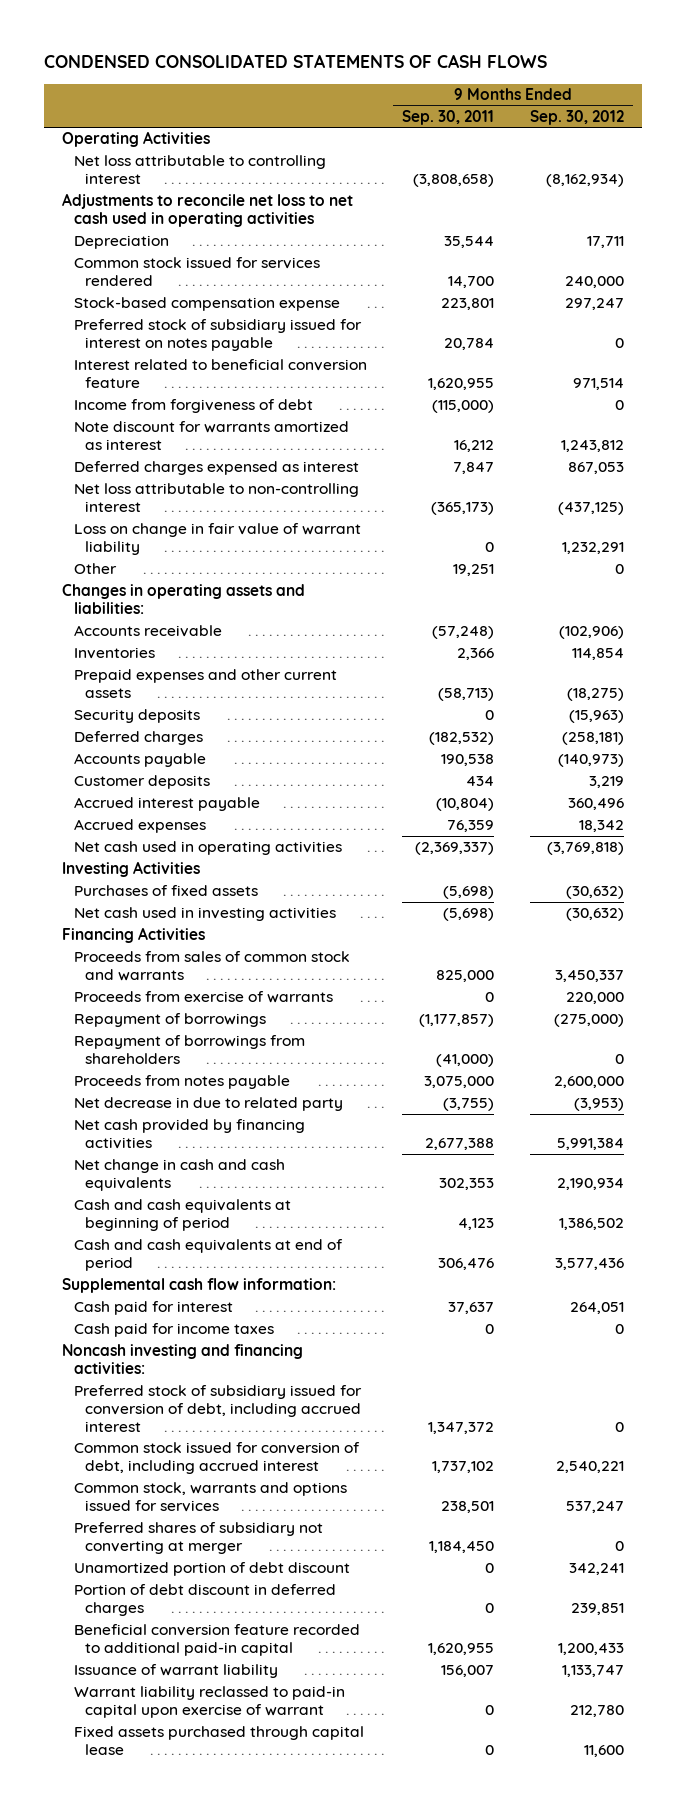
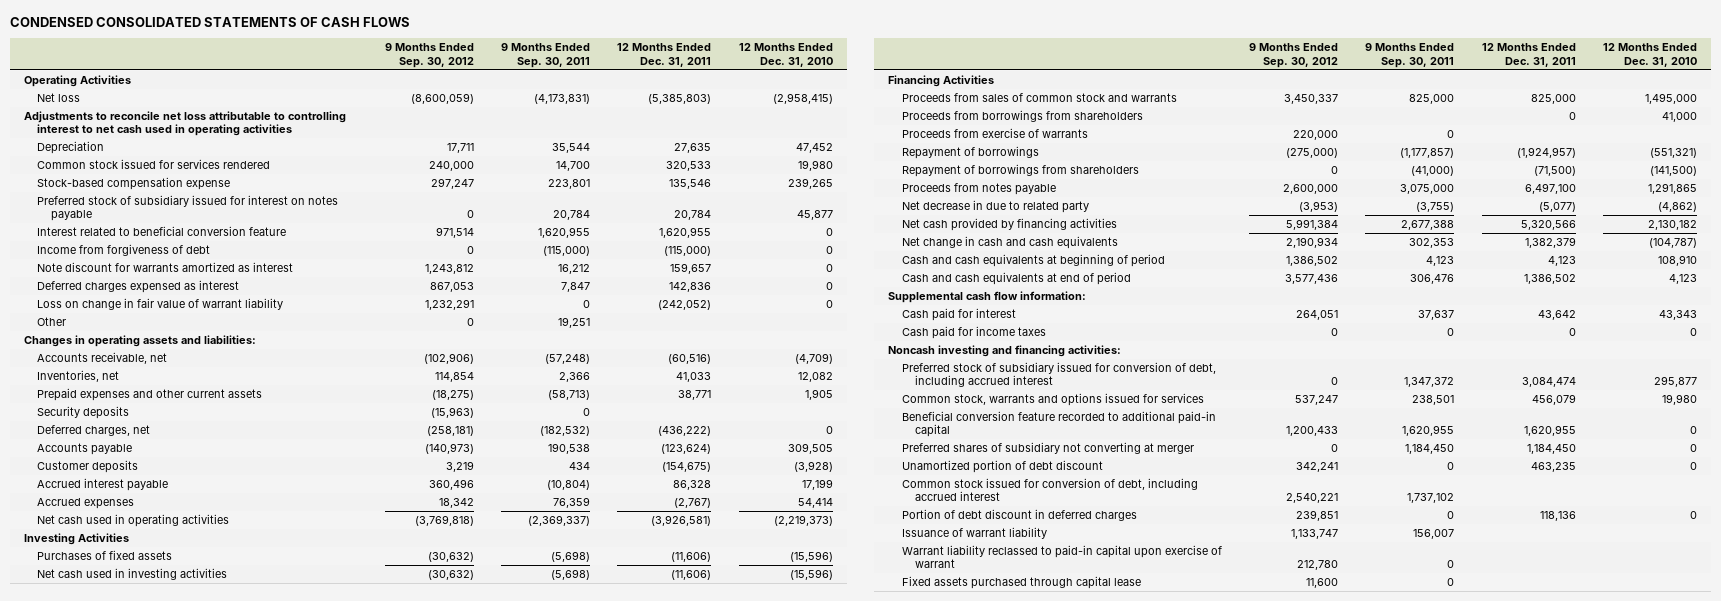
none -> [617,43,712,67] 12 Months Ended Dec. 31, 2011
none -> [738,43,833,67] 12 Months Ended Dec. 31, 2010
[73,155,326,185] Net loss attributable to controlling interest -> none
none -> [37,92,81,102] Net loss
[62,193,354,228] Adjustments to reconcile net loss to net cash used in operating activities -> [23,110,346,137] Adjustments to reconcile net loss attributable to controlling interest to net cash used in operating activities
[73,483,359,513] Net loss attributable to non-controlling interest -> none
[73,625,222,638] Accounts receivable -> [37,351,168,364] Accounts receivable, net
[73,647,155,660] Inventories -> [37,369,120,382] Inventories, net
[73,731,203,746] Deferred charges -> [37,424,151,436] Deferred charges, net
none -> [901,109,1143,122] Proceeds from borrowings from shareholders
[73,1624,360,1657] Beneficial conversion feature recorded to additional paid-in capital -> [901,410,1216,438] Beneficial conversion feature recorded to additional paid-in capital
[73,1442,360,1475] Common stock issued for conversion of debt, including accrued interest -> [901,477,1198,502] Common stock issued for conversion of debt, including accrued interest

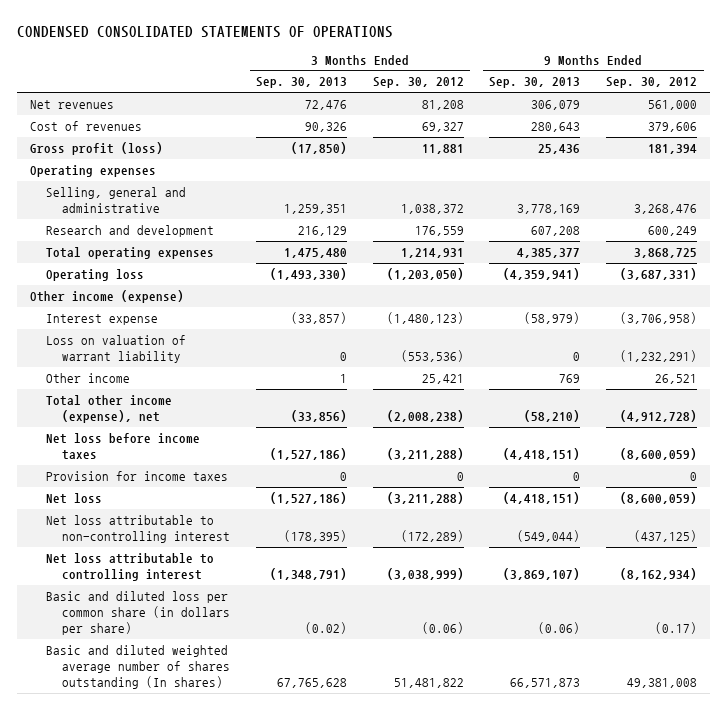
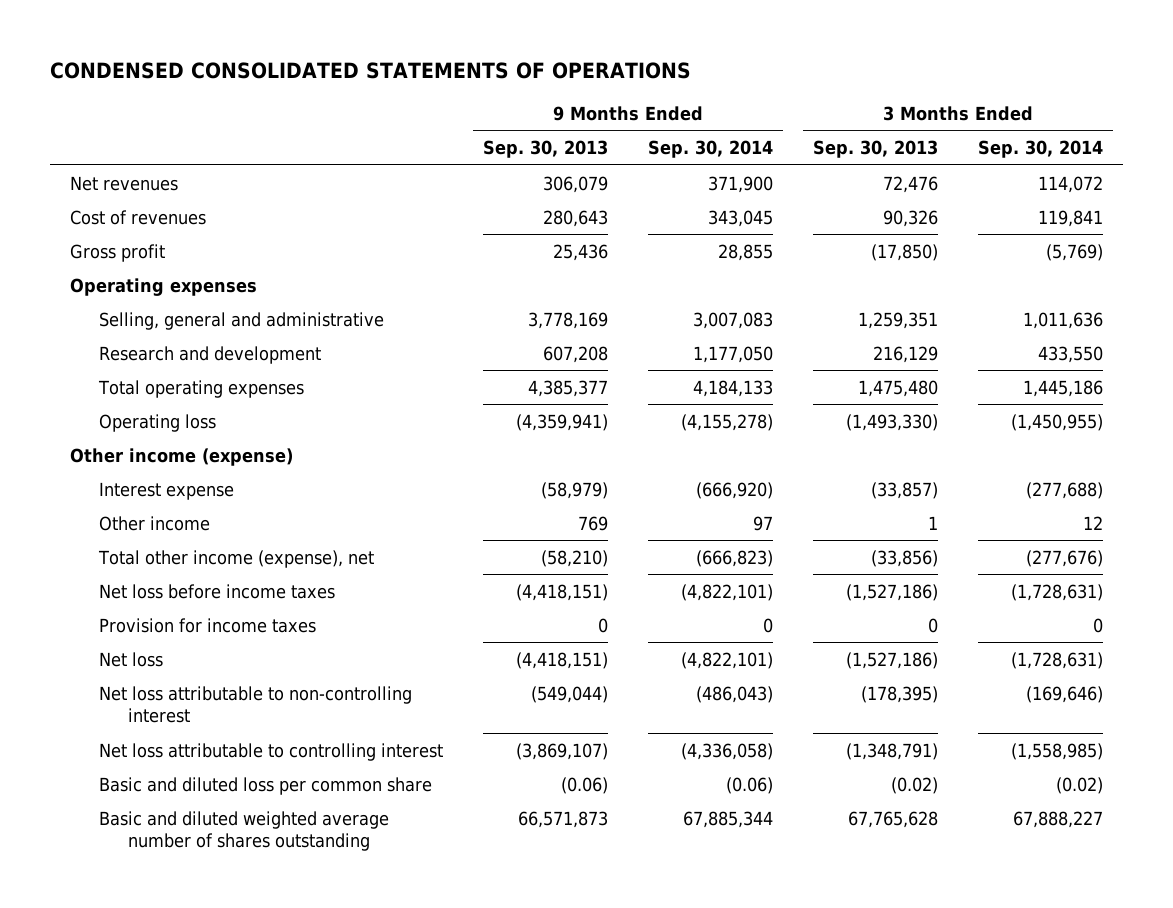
[372,77,464,89] Sep. 30, 2012 -> none
[606,77,698,89] Sep. 30, 2012 -> none
none -> [648,140,774,159] Sep. 30, 2014
none -> [978,140,1104,159] Sep. 30, 2014
[29,141,163,155] Gross profit (loss) -> [69,243,165,262] Gross profit
[45,334,186,363] Loss on valuation of warrant liability -> none
[45,590,231,635] Basic and diluted loss per common share (in dollars per share) -> [98,776,432,795] Basic and diluted loss per common share
[45,644,231,689] Basic and diluted weighted average number of shares outstanding (In shares) -> [98,810,389,852] Basic and diluted weighted average number of shares outstanding

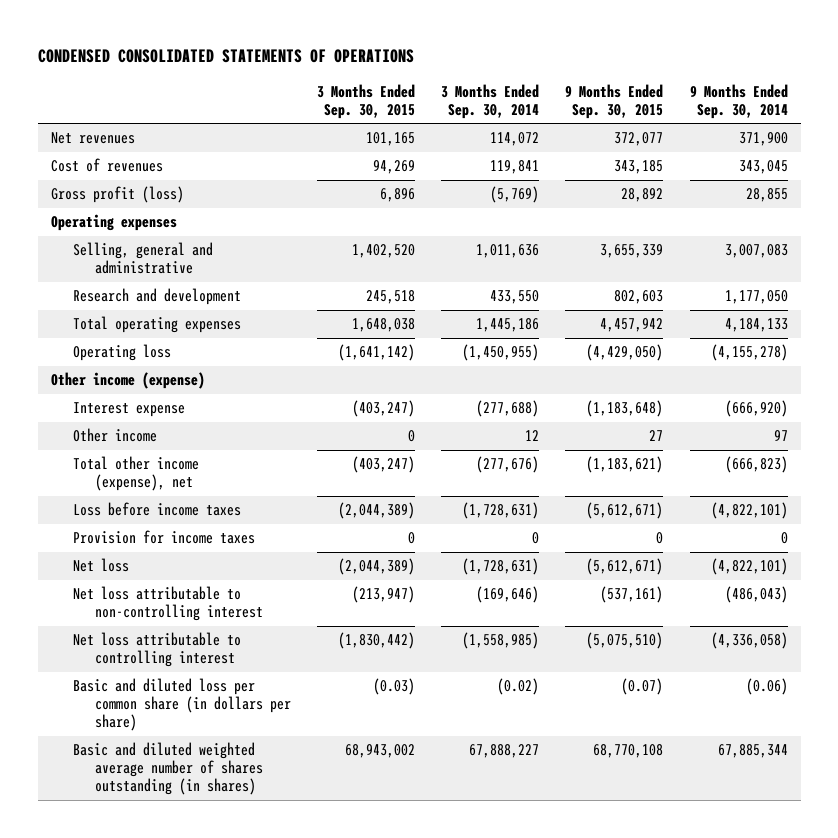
[483,140,609,159] Sep. 30, 2013 -> none
[813,140,939,159] Sep. 30, 2013 -> none
none -> [316,83,415,119] 3 Months Ended Sep. 30, 2015
none -> [565,83,664,119] 9 Months Ended Sep. 30, 2015
[69,243,165,262] Gross profit -> [50,186,184,204] Gross profit (loss)
[98,583,335,599] Net loss before income taxes -> [72,502,241,517] Loss before income taxes
[98,776,432,795] Basic and diluted loss per common share -> [72,678,291,732] Basic and diluted loss per common share (in dollars per share)
[98,810,389,852] Basic and diluted weighted average number of shares outstanding -> [72,742,263,796] Basic and diluted weighted average number of shares outstanding (in shares)

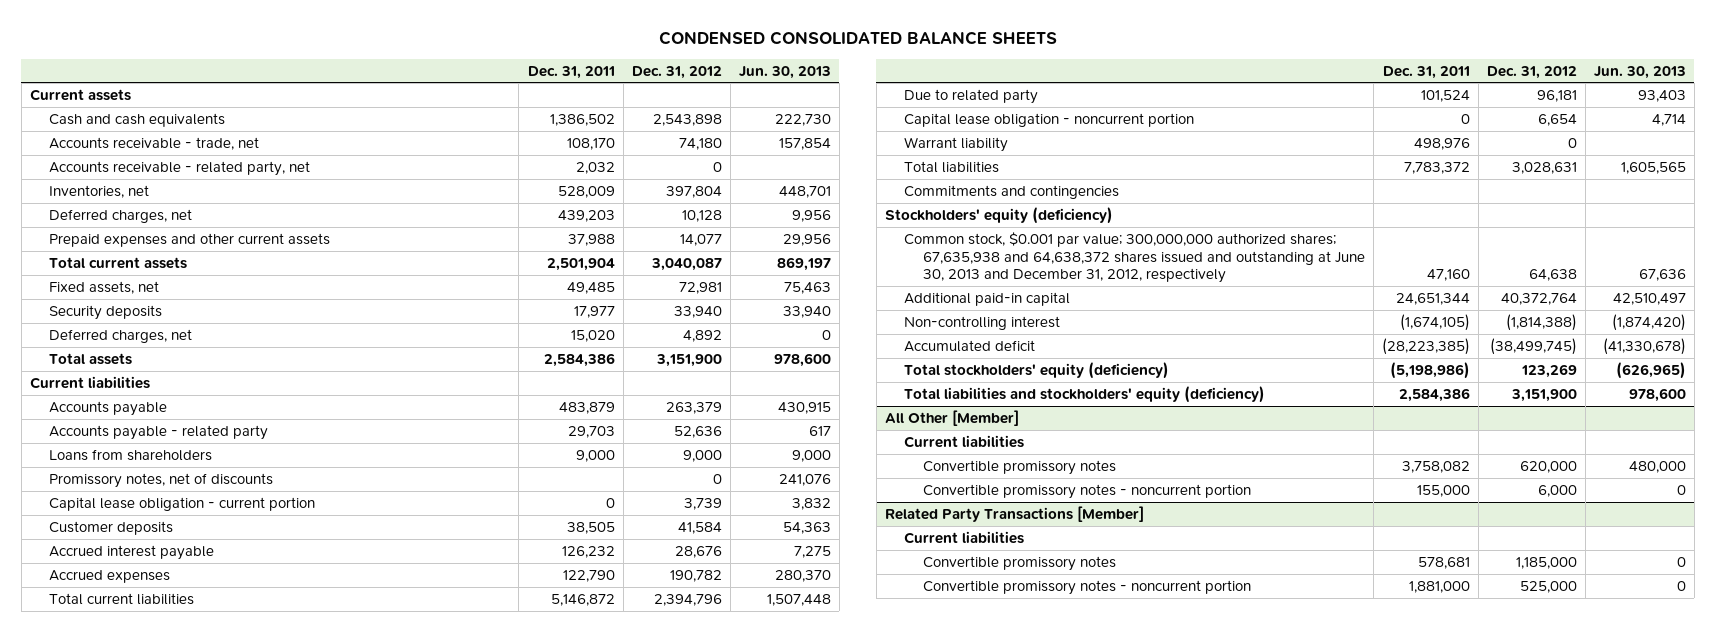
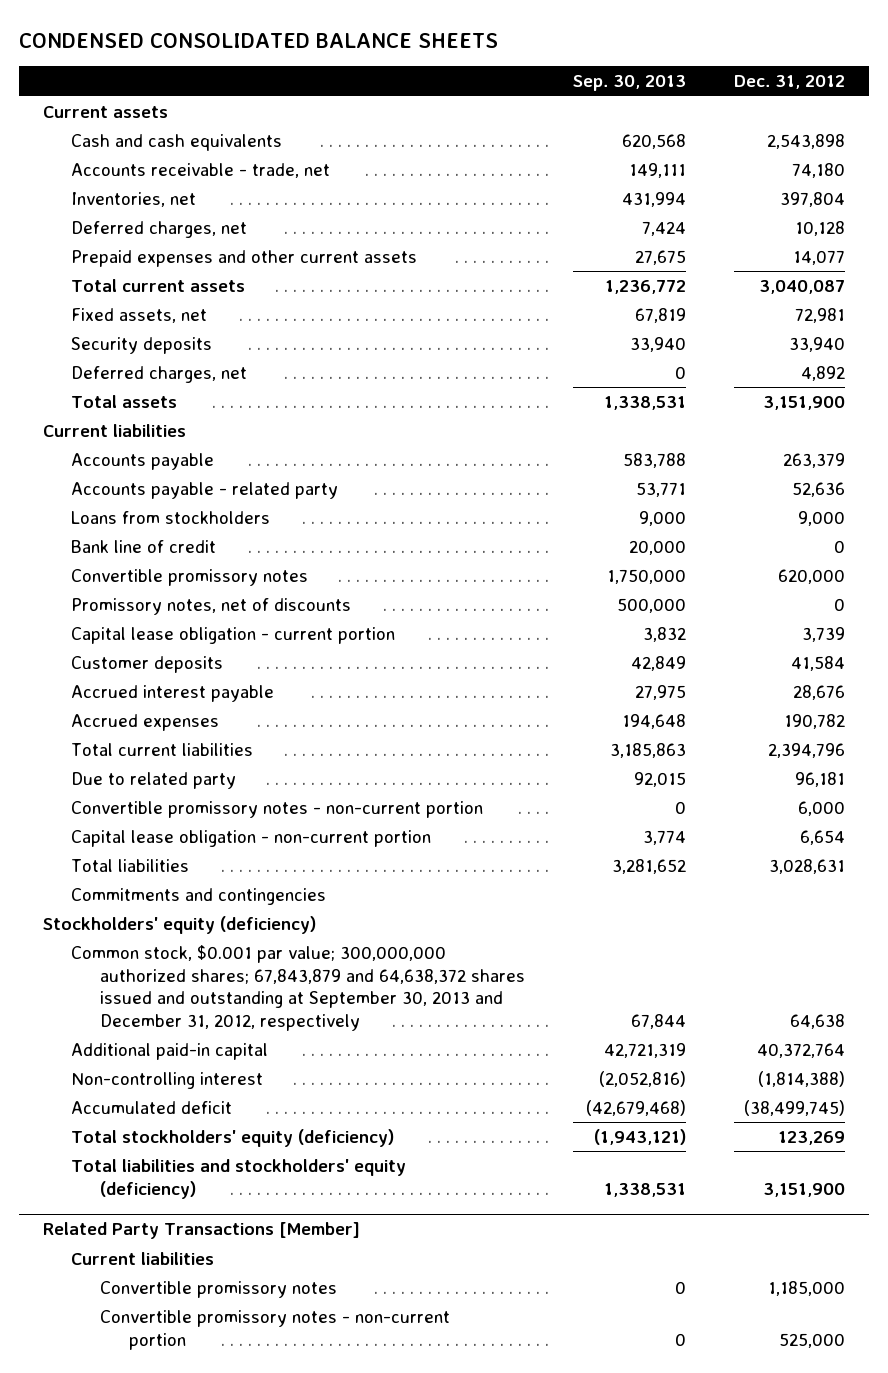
[527,65,615,79] Dec. 31, 2011 -> none
[738,65,831,79] Jun. 30, 2013 -> none
none -> [572,75,686,92] Sep. 30, 2013
[48,160,310,176] Accounts receivable - related party, net -> none
[48,448,212,461] Loans from shareholders -> [71,510,271,524] Loans from stockholders
none -> [71,539,217,553] Bank line of credit
none -> [71,568,309,586] Convertible promissory notes
[903,136,1008,152] Warrant liability -> none
none -> [71,800,484,818] Convertible promissory notes - non-current portion
[903,112,1194,127] Capital lease obligation - noncurrent portion -> [71,829,432,847] Capital lease obligation - non-current portion
[903,231,1365,284] Common stock, $0.001 par value; 300,000,000 authorized shares; 67,635,938 and 64,638,372 shares issued and outstanding at June 30, 2013 and December 31, 2012, respectively -> [71,944,525,1031] Common stock, $0.001 par value; 300,000,000 authorized shares; 67,843,879 and 64,638,372 shares issued and outstanding at September 30, 2013 and December 31, 2012, respectively
[884,409,1019,426] All Other [Member] -> none
[903,434,1024,448] Current liabilities -> none
[922,459,1116,475] Convertible promissory notes -> none
[922,483,1251,499] Convertible promissory notes - noncurrent portion -> none
[922,579,1251,595] Convertible promissory notes - noncurrent portion -> [99,1309,450,1350] Convertible promissory notes - non-current portion

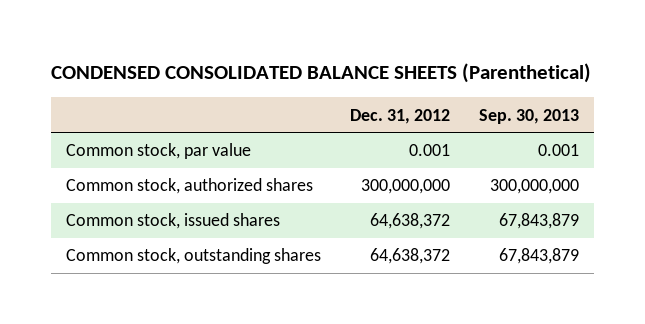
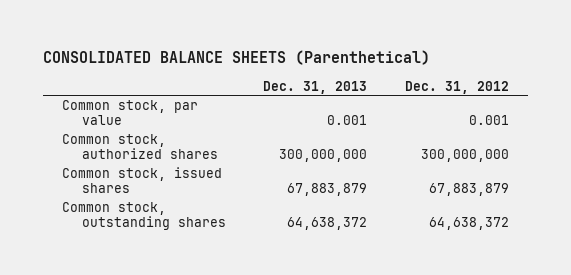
[50,63,591,84] CONDENSED CONSOLIDATED BALANCE SHEETS (Parenthetical) -> [43,50,431,66] CONSOLIDATED BALANCE SHEETS (Parenthetical)
[479,108,580,124] Sep. 30, 2013 -> none
none -> [263,80,368,94] Dec. 31, 2013
[370,213,451,230] 64,638,372 -> [428,183,509,197] 67,883,879

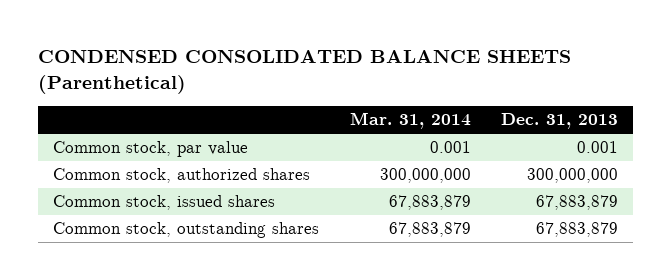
[43,50,431,66] CONSOLIDATED BALANCE SHEETS (Parenthetical) -> [37,50,571,95] CONDENSED CONSOLIDATED BALANCE SHEETS (Parenthetical)
[404,80,509,94] Dec. 31, 2012 -> none
none -> [349,112,471,130] Mar. 31, 2014
[287,217,368,231] 64,638,372 -> [536,222,619,238] 67,883,879

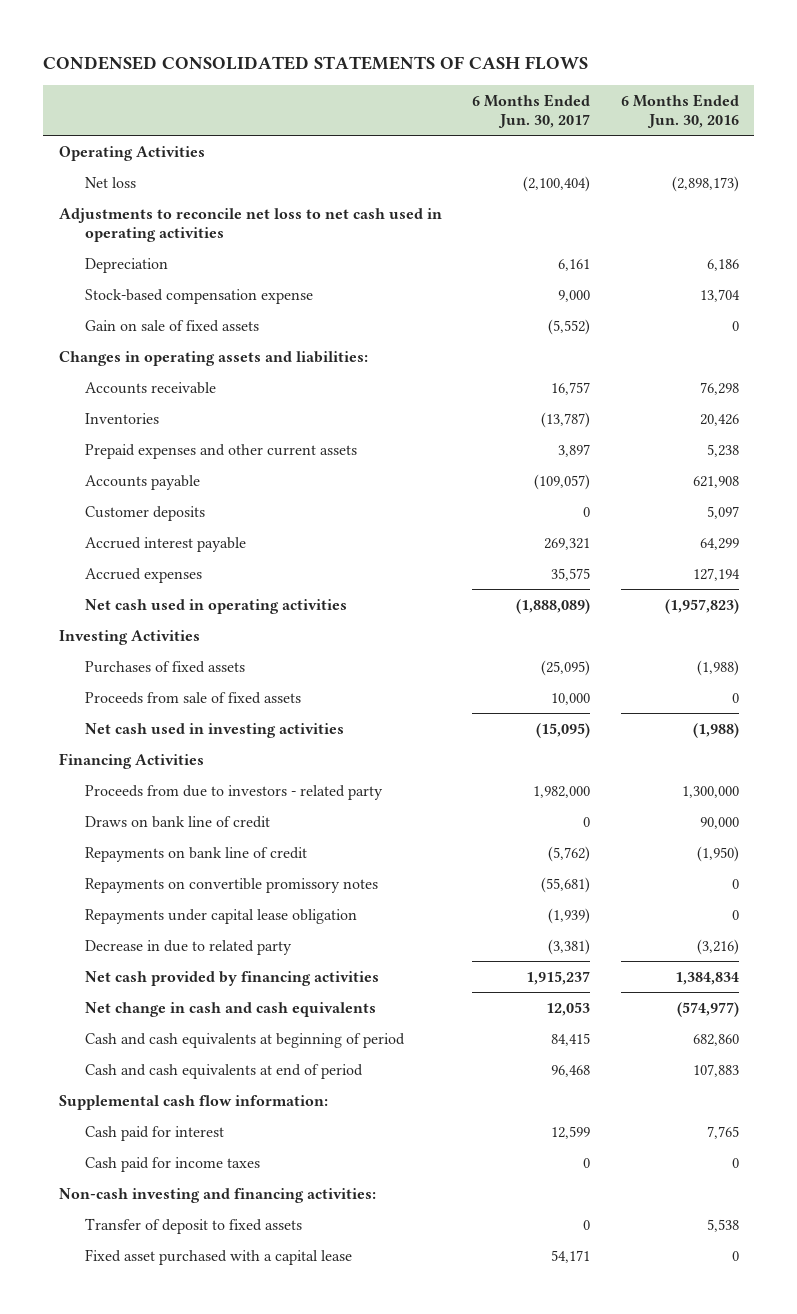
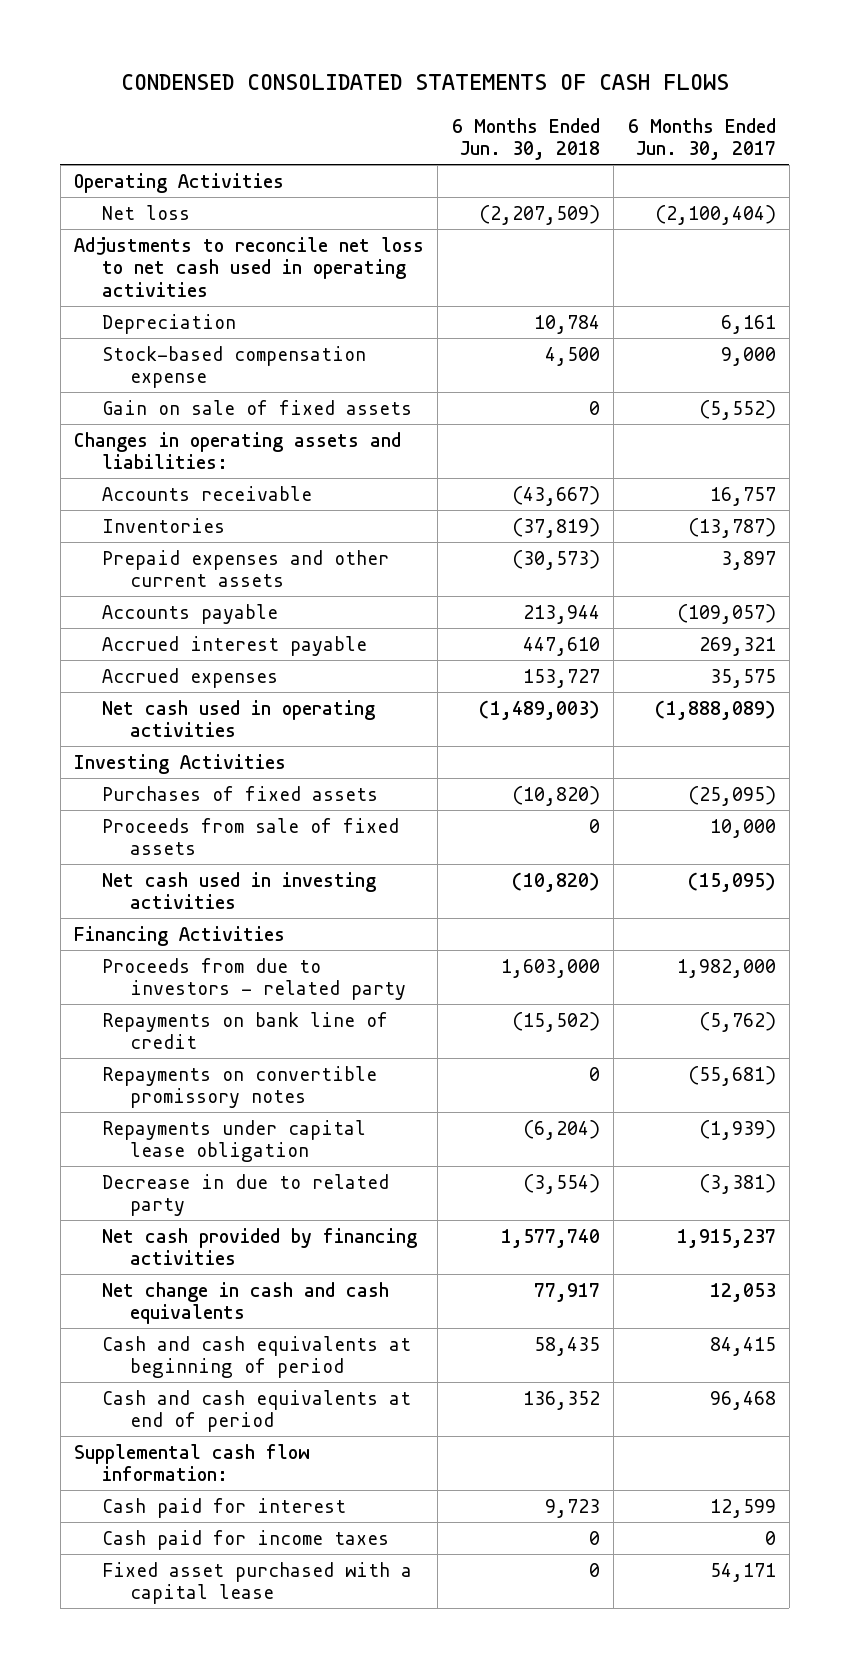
[620,93,739,128] 6 Months Ended Jun. 30, 2016 -> none
none -> [451,117,600,161] 6 Months Ended Jun. 30, 2018
[84,505,205,521] Customer deposits -> none
[84,815,270,828] Draws on bank line of credit -> none
[58,1187,376,1203] Non-cash investing and financing activities: -> none
[84,1217,302,1234] Transfer of deposit to fixed assets -> none

